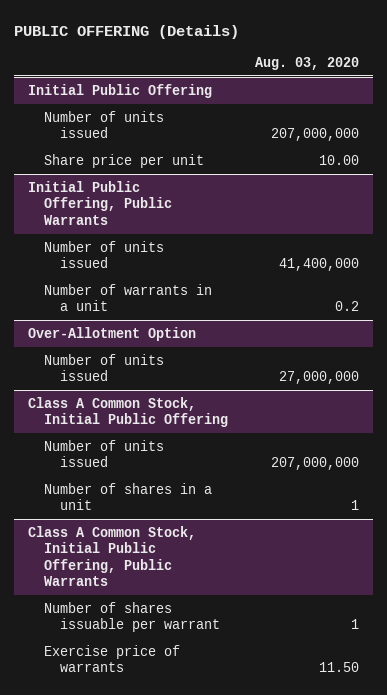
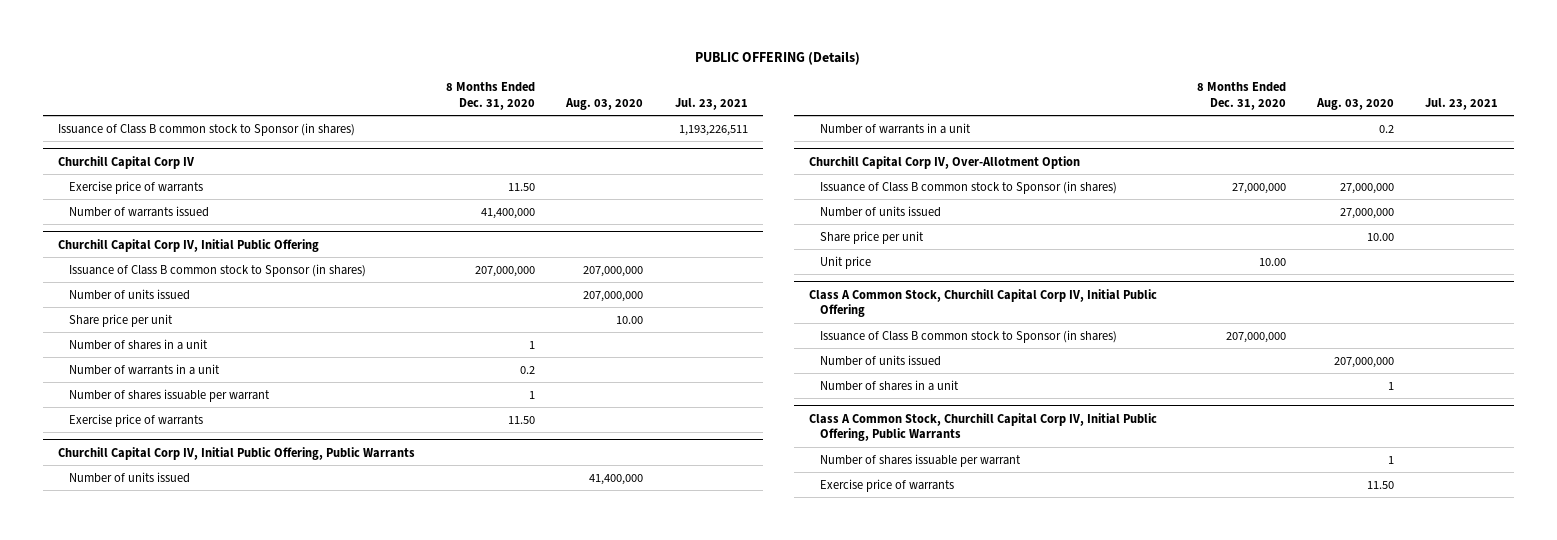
none -> [446,81,536,110] 8 Months Ended Dec. 31, 2020
none -> [674,97,748,110] Jul. 23, 2021
none -> [58,122,356,136] Issuance of Class B common stock to Sponsor (in shares)
none -> [58,155,196,169] Churchill Capital Corp IV
none -> [68,180,203,194] Exercise price of warrants
none -> [68,205,209,217] Number of warrants issued
[28,83,213,98] Initial Public Offering -> [58,238,320,252] Churchill Capital Corp IV, Initial Public Offering
none -> [68,263,366,277] Issuance of Class B common stock to Sponsor (in shares)
none -> [68,338,208,350] Number of shares in a unit
none -> [68,363,220,375] Number of warrants in a unit
none -> [68,388,270,402] Number of shares issuable per warrant
none -> [68,413,203,427] Exercise price of warrants
[28,180,172,225] Initial Public Offering, Public Warrants -> [58,446,416,460] Churchill Capital Corp IV, Initial Public Offering, Public Warrants
[28,326,197,341] Over-Allotment Option -> [809,155,1081,169] Churchill Capital Corp IV, Over-Allotment Option
none -> [819,180,1117,194] Issuance of Class B common stock to Sponsor (in shares)
none -> [819,230,924,244] Share price per unit
none -> [819,255,871,269] Unit price
[28,396,228,428] Class A Common Stock, Initial Public Offering -> [809,288,1158,318] Class A Common Stock, Churchill Capital Corp IV, Initial Public Offering
none -> [819,329,1117,343] Issuance of Class B common stock to Sponsor (in shares)
[28,525,197,587] Class A Common Stock, Initial Public Offering, Public Warrants -> [809,412,1158,442] Class A Common Stock, Churchill Capital Corp IV, Initial Public Offering, Public Warrants

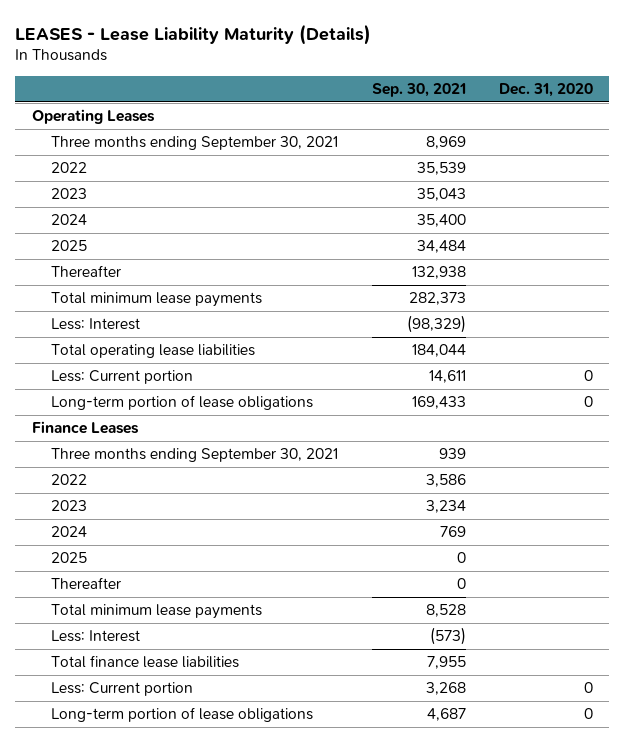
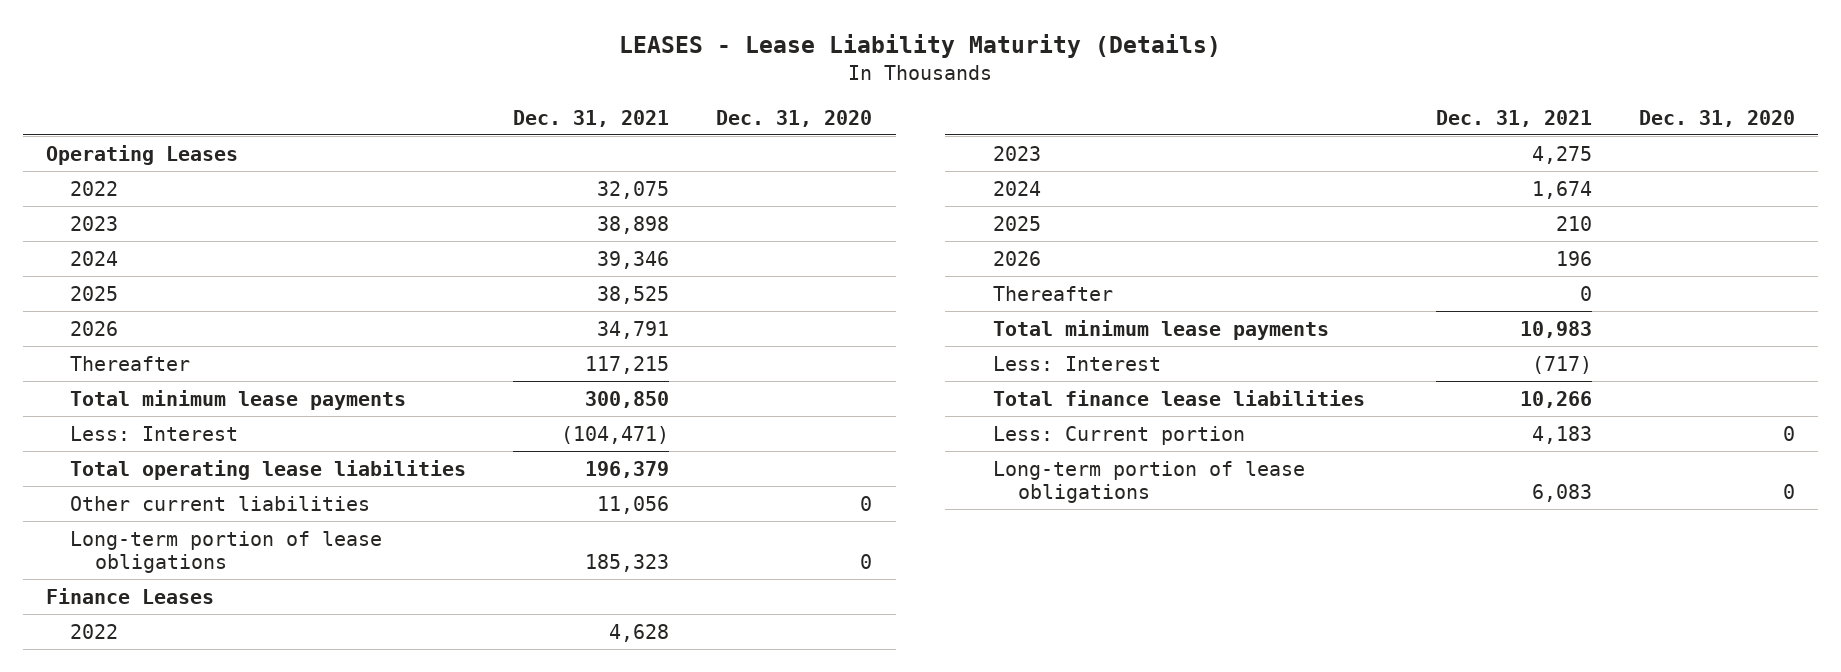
[371,83,466,98] Sep. 30, 2021 -> none
none -> [513,109,670,127] Dec. 31, 2021
[51,136,339,151] Three months ending September 30, 2021 -> none
none -> [70,320,119,336] 2026
[51,370,194,385] Less: Current portion -> [70,495,371,511] Other current liabilities
[51,448,339,463] Three months ending September 30, 2021 -> none
none -> [993,250,1042,266] 2026

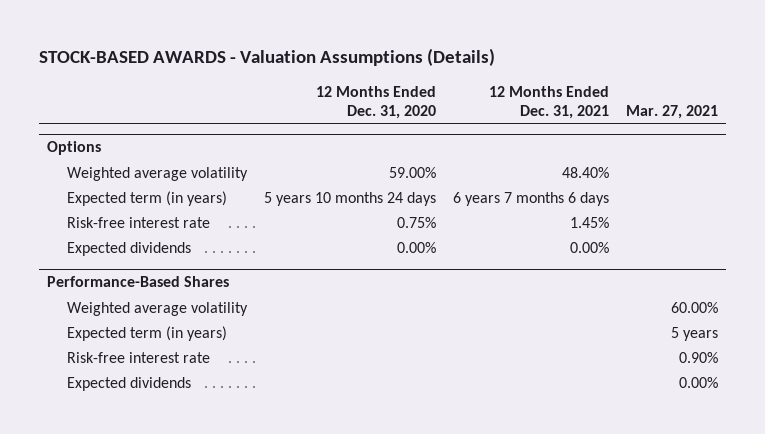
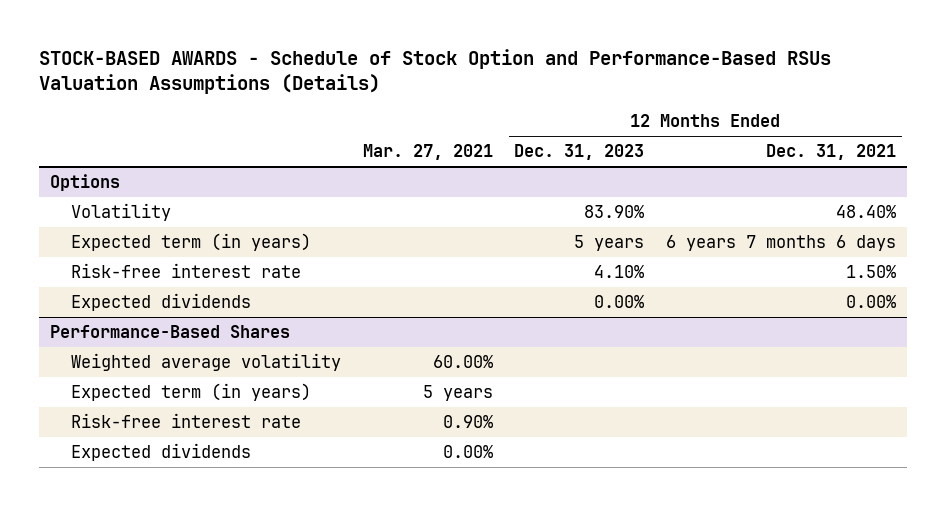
[38,48,495,67] STOCK-BASED AWARDS - Valuation Assumptions (Details) -> [39,48,832,95] STOCK-BASED AWARDS - Schedule of Stock Option and Performance-Based RSUs Valuation Assumptions (Details)
[316,85,437,120] 12 Months Ended Dec. 31, 2020 -> none
none -> [514,144,645,161] Dec. 31, 2023
[67,166,249,181] Weighted average volatility -> [70,202,171,221] Volatility
[570,216,610,228] 1.45% -> [846,264,897,278] 1.50%

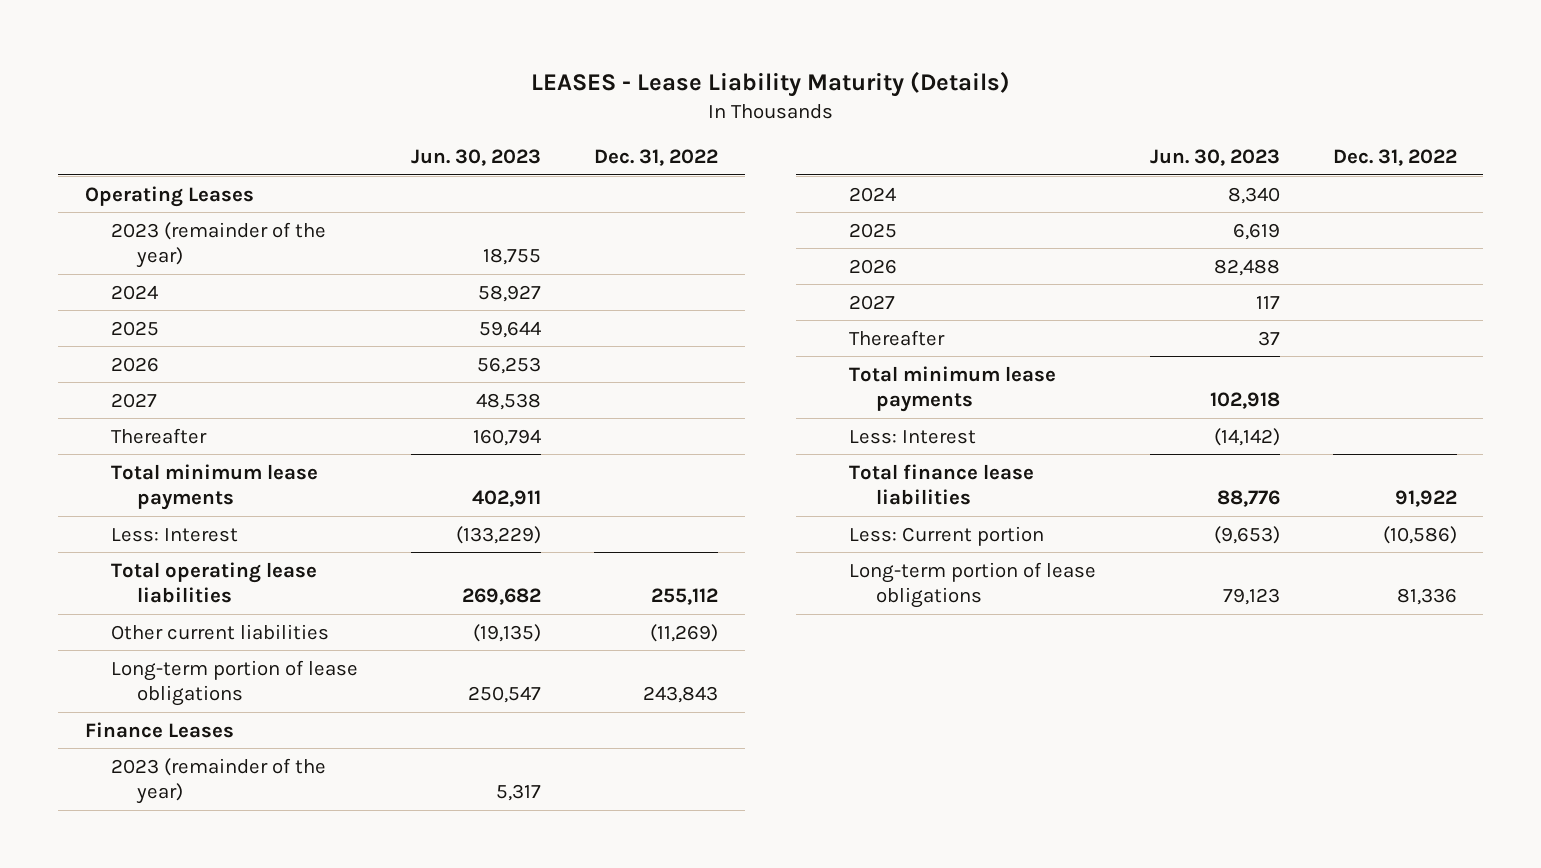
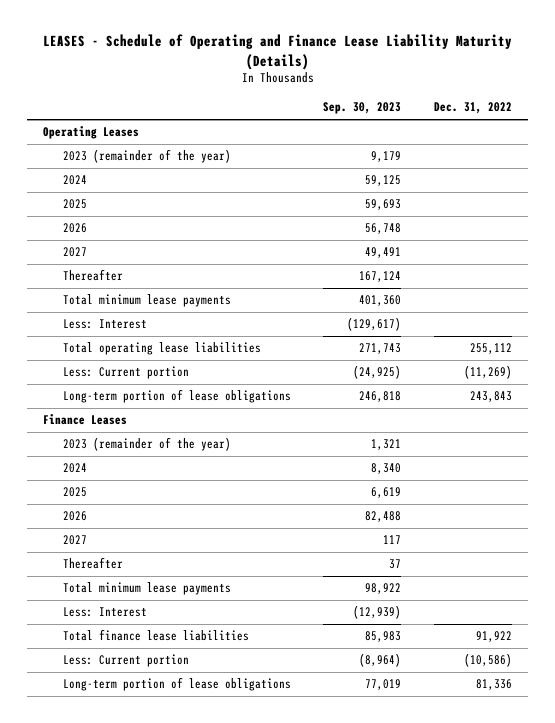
[530,71,1010,98] LEASES - Lease Liability Maturity (Details) -> [42,34,512,70] LEASES - Schedule of Operating and Finance Lease Liability Maturity (Details)
[411,149,542,167] Jun. 30, 2023 -> none
none -> [323,102,402,115] Sep. 30, 2023
[111,623,330,640] Other current liabilities -> [62,366,189,380] Less: Current portion

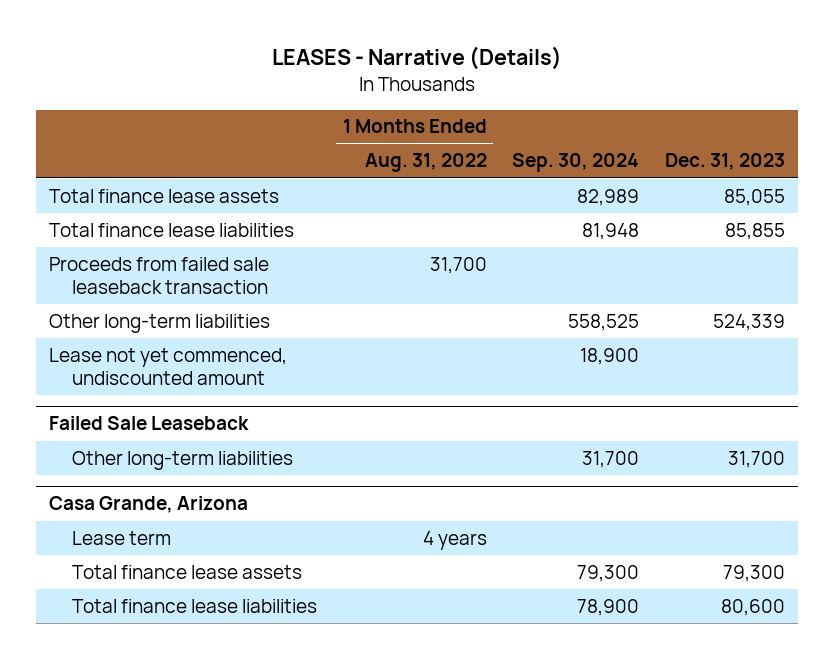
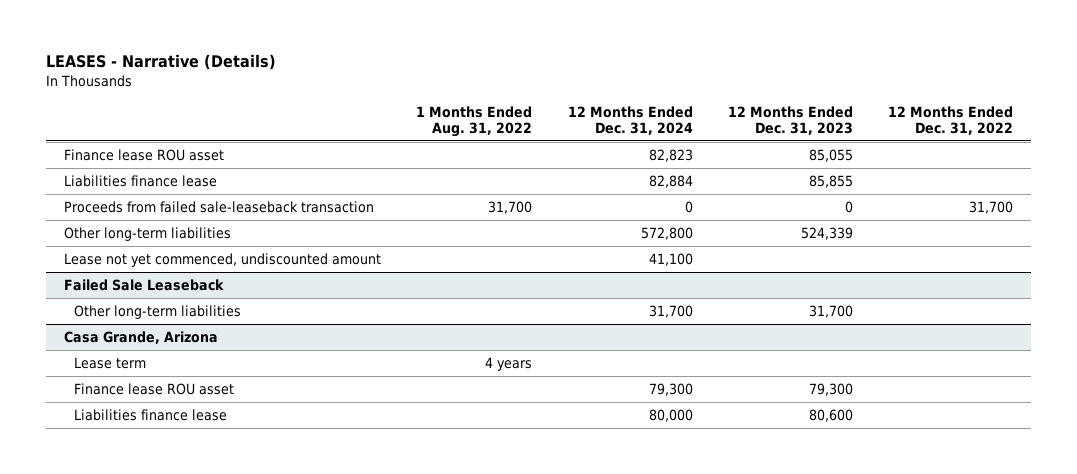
[512,153,640,173] Sep. 30, 2024 -> none
[665,153,786,171] Dec. 31, 2023 -> none
none -> [567,105,693,135] 12 Months Ended Dec. 31, 2024
none -> [727,105,853,135] 12 Months Ended Dec. 31, 2023
none -> [888,105,1014,135] 12 Months Ended Dec. 31, 2022
[48,188,279,203] Total finance lease assets -> [63,148,224,161] Finance lease ROU asset
[48,222,294,237] Total finance lease liabilities -> [63,174,217,187] Liabilities finance lease
[48,256,269,295] Proceeds from failed sale leaseback transaction -> [63,200,374,213] Proceeds from failed sale-leaseback transaction
[71,564,302,579] Total finance lease assets -> [73,382,234,395] Finance lease ROU asset
[71,598,317,613] Total finance lease liabilities -> [73,408,227,421] Liabilities finance lease

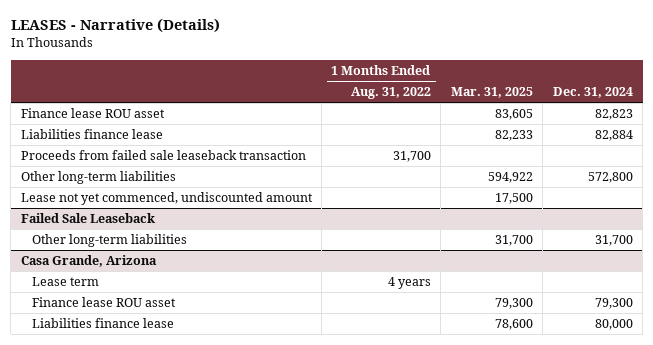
[567,105,693,135] 12 Months Ended Dec. 31, 2024 -> none
[727,105,853,135] 12 Months Ended Dec. 31, 2023 -> none
[888,105,1014,135] 12 Months Ended Dec. 31, 2022 -> none
none -> [450,87,533,99] Mar. 31, 2025
none -> [552,87,633,99] Dec. 31, 2024
[63,200,374,213] Proceeds from failed sale-leaseback transaction -> [20,150,306,161] Proceeds from failed sale leaseback transaction

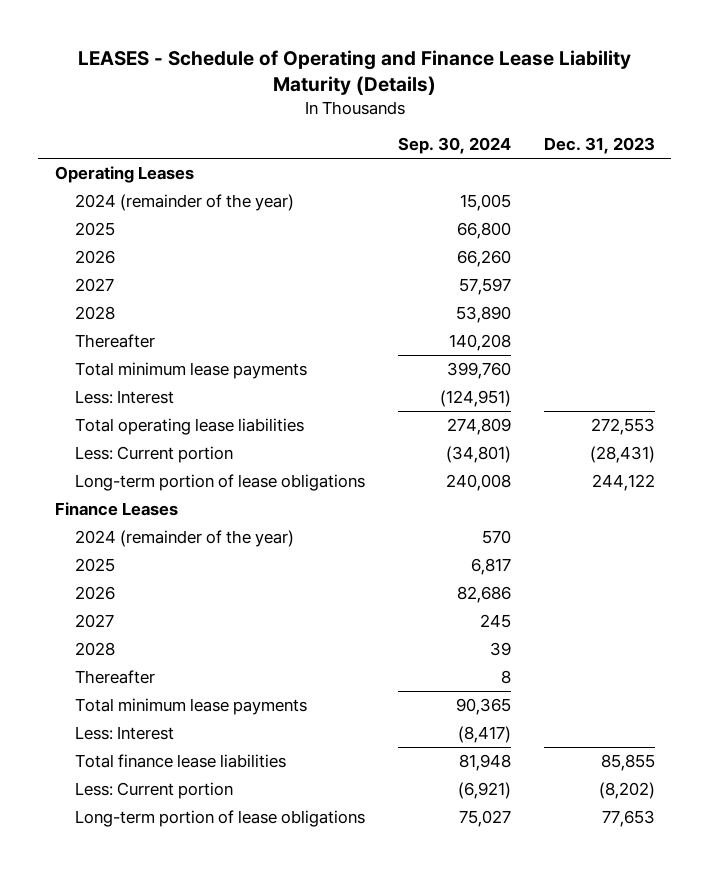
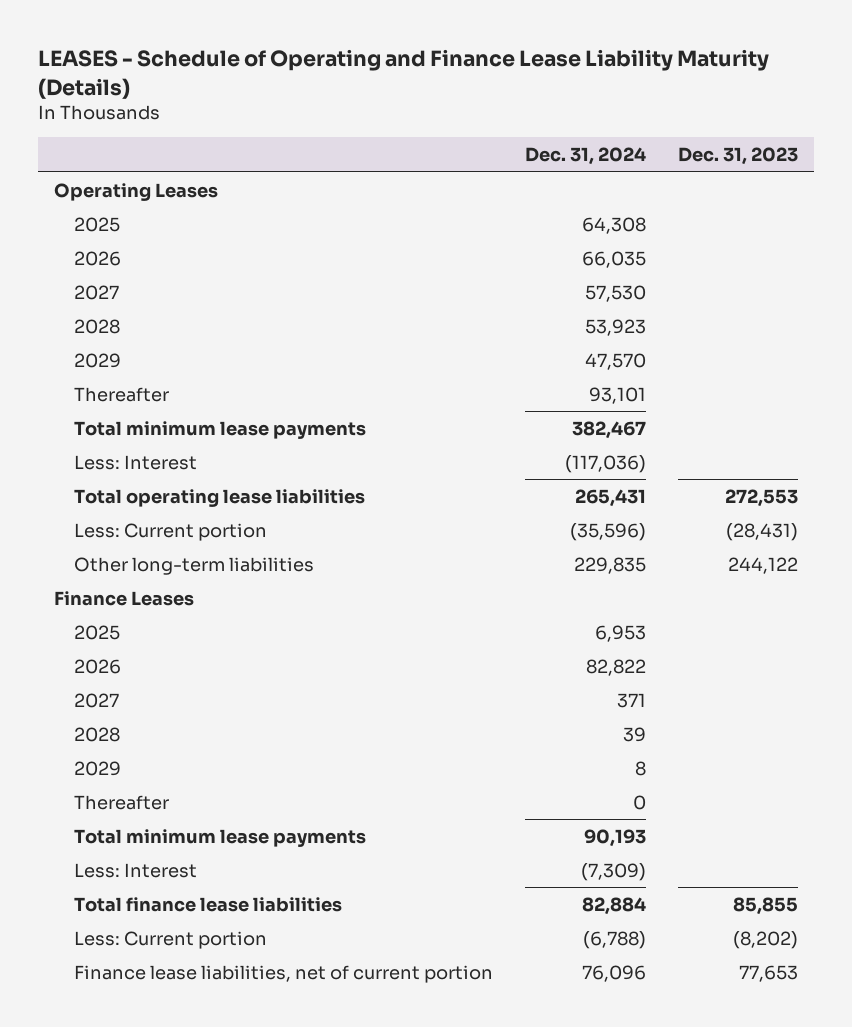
[398,137,512,155] Sep. 30, 2024 -> none
none -> [525,147,647,166] Dec. 31, 2024
[75,193,295,211] 2024 (remainder of the year) -> none
none -> [74,352,122,368] 2029
[75,473,366,491] Long-term portion of lease obligations -> [74,556,315,575] Other long-term liabilities
[75,529,295,547] 2024 (remainder of the year) -> none
none -> [74,760,122,776] 2029
[75,809,366,827] Long-term portion of lease obligations -> [74,964,494,983] Finance lease liabilities, net of current portion

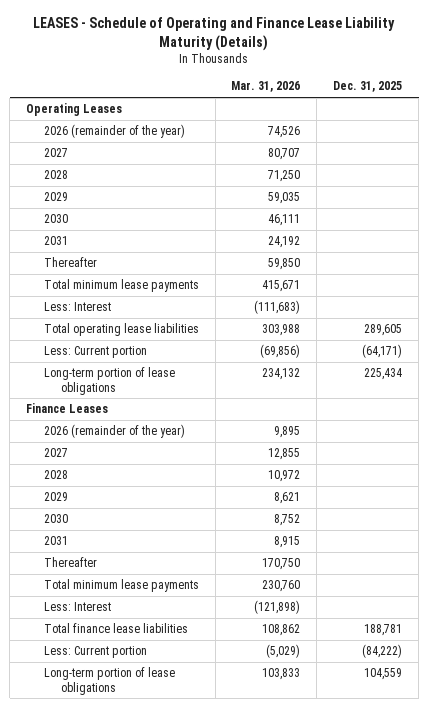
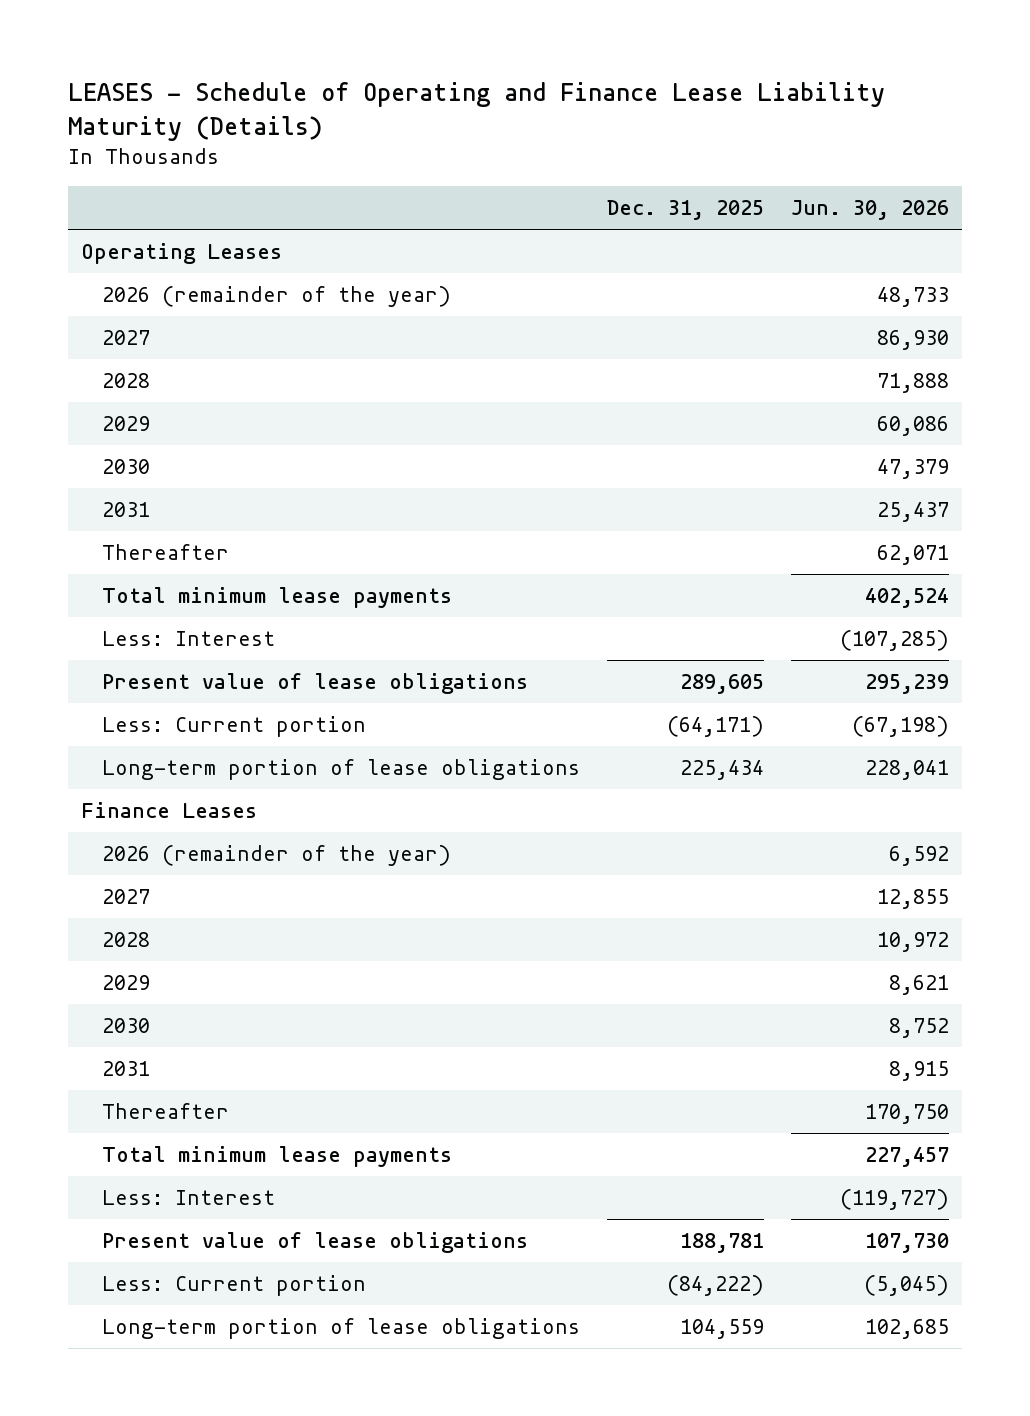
[231,81,301,93] Mar. 31, 2026 -> none
none -> [790,199,949,220] Jun. 30, 2026
[43,323,199,337] Total operating lease liabilities -> [101,673,528,695] Present value of lease obligations
[43,623,188,634] Total finance lease liabilities -> [101,1232,528,1254] Present value of lease obligations

